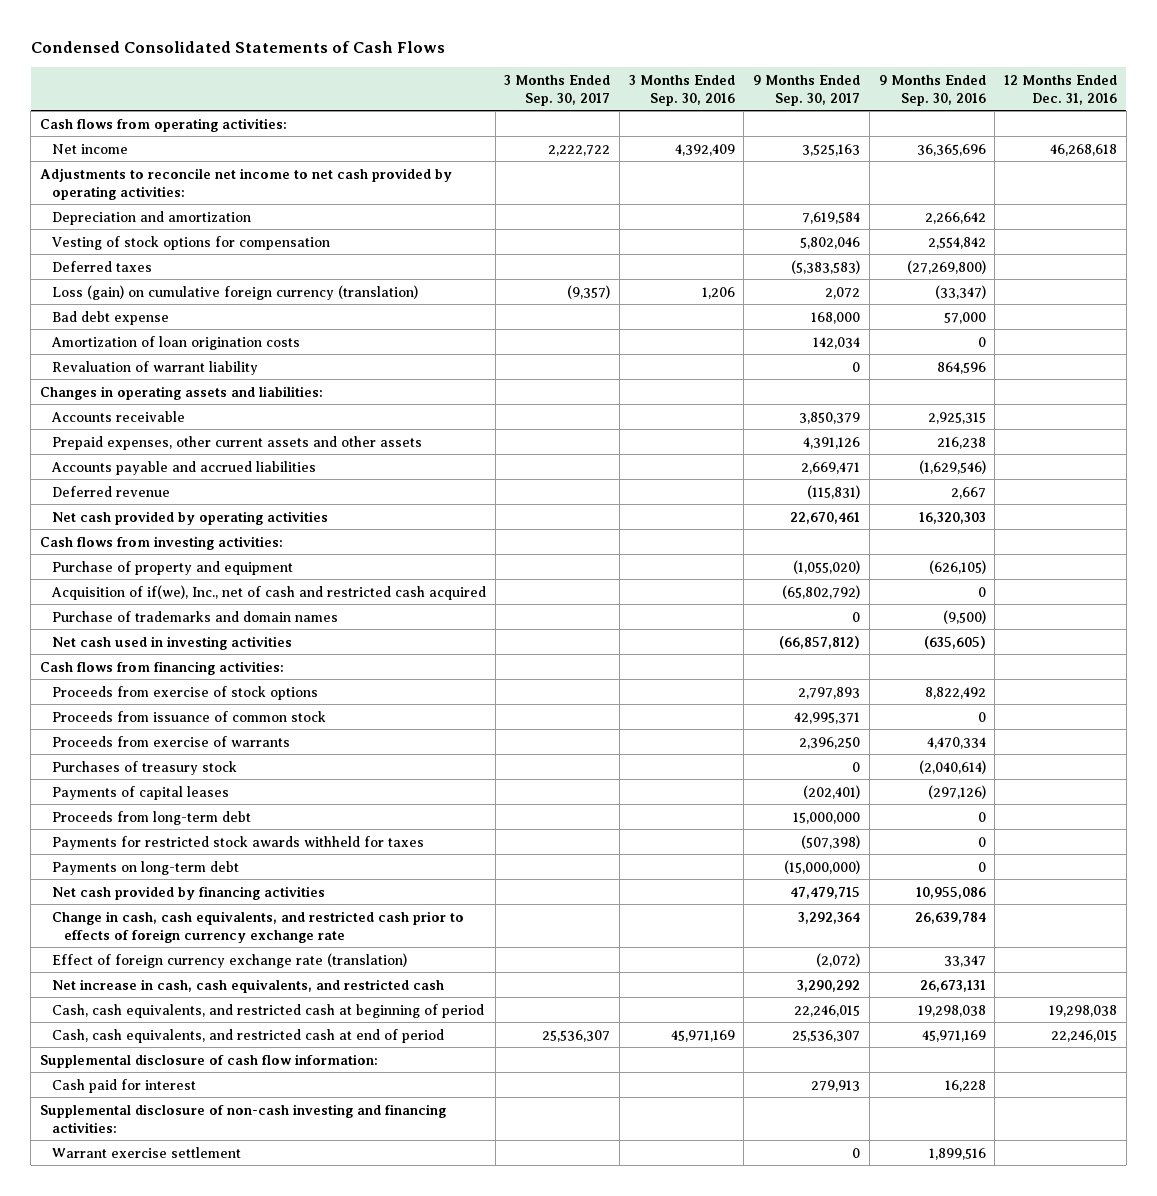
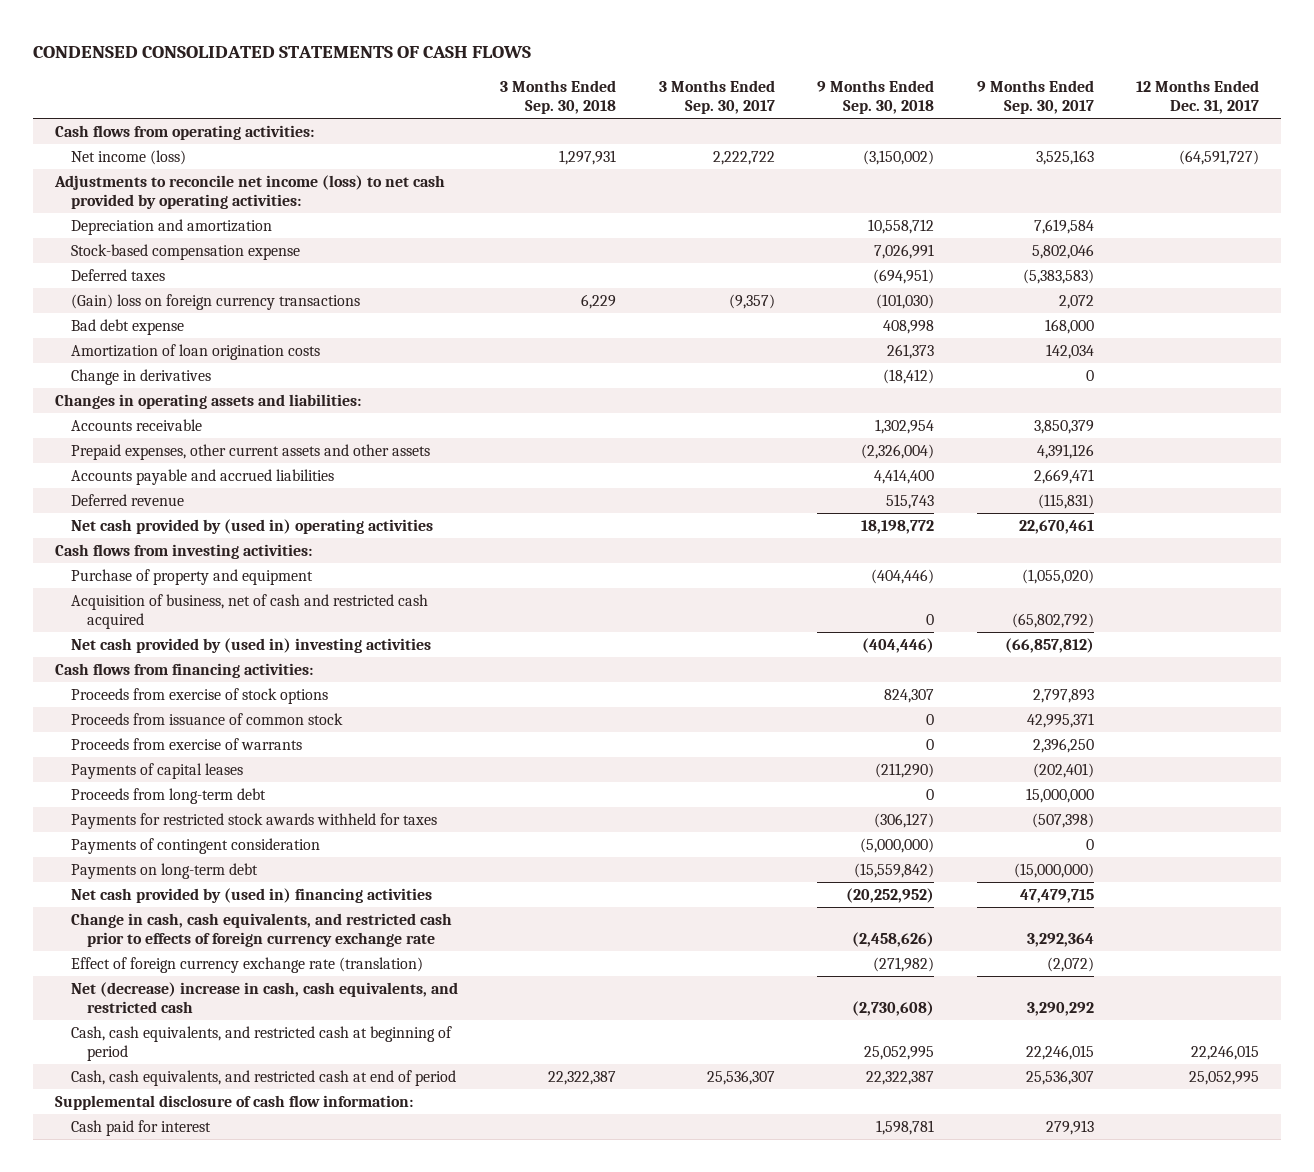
[30,40,445,53] Condensed Consolidated Statements of Cash Flows -> [33,46,532,59] CONDENSED CONSOLIDATED STATEMENTS OF CASH FLOWS
[628,74,735,106] 3 Months Ended Sep. 30, 2016 -> none
[878,74,986,106] 9 Months Ended Sep. 30, 2016 -> none
[1003,74,1117,105] 12 Months Ended Dec. 31, 2016 -> none
none -> [500,80,617,115] 3 Months Ended Sep. 30, 2018
none -> [817,80,935,115] 9 Months Ended Sep. 30, 2018
none -> [1136,80,1260,115] 12 Months Ended Dec. 31, 2017
[52,143,129,154] Net income -> [70,149,186,165] Net income (loss)
[40,167,453,200] Adjustments to reconcile net income to net cash provided by operating activities: -> [53,174,445,210] Adjustments to reconcile net income (loss) to net cash provided by operating activities:
[52,235,331,250] Vesting of stock options for compensation -> [70,243,300,260] Stock-based compensation expense
[52,284,419,300] Loss (gain) on cumulative foreign currency (translation) -> [70,293,360,310] (Gain) loss on foreign currency transactions
[52,360,259,375] Revaluation of warrant liability -> none
none -> [70,368,211,385] Change in derivatives
[52,510,329,525] Net cash provided by operating activities -> [70,518,433,534] Net cash provided by (used in) operating activities
[52,610,339,622] Purchase of trademarks and domain names -> none
[51,584,487,600] Acquisition of if(we), Inc., net of cash and restricted cash acquired -> [70,593,428,630] Acquisition of business, net of cash and restricted cash acquired
[52,635,293,650] Net cash used in investing activities -> [70,637,431,653] Net cash provided by (used in) investing activities
[52,760,238,775] Purchases of treasury stock -> none
none -> [70,837,320,854] Payments of contingent consideration
[52,885,326,900] Net cash provided by financing activities -> [70,887,432,903] Net cash provided by (used in) financing activities
[52,978,445,993] Net increase in cash, cash equivalents, and restricted cash -> [70,981,458,1014] Net (decrease) increase in cash, cash equivalents, and restricted cash
[40,1103,447,1133] Supplemental disclosure of non-cash investing and financing activities: -> none
[52,1146,242,1158] Warrant exercise settlement -> none

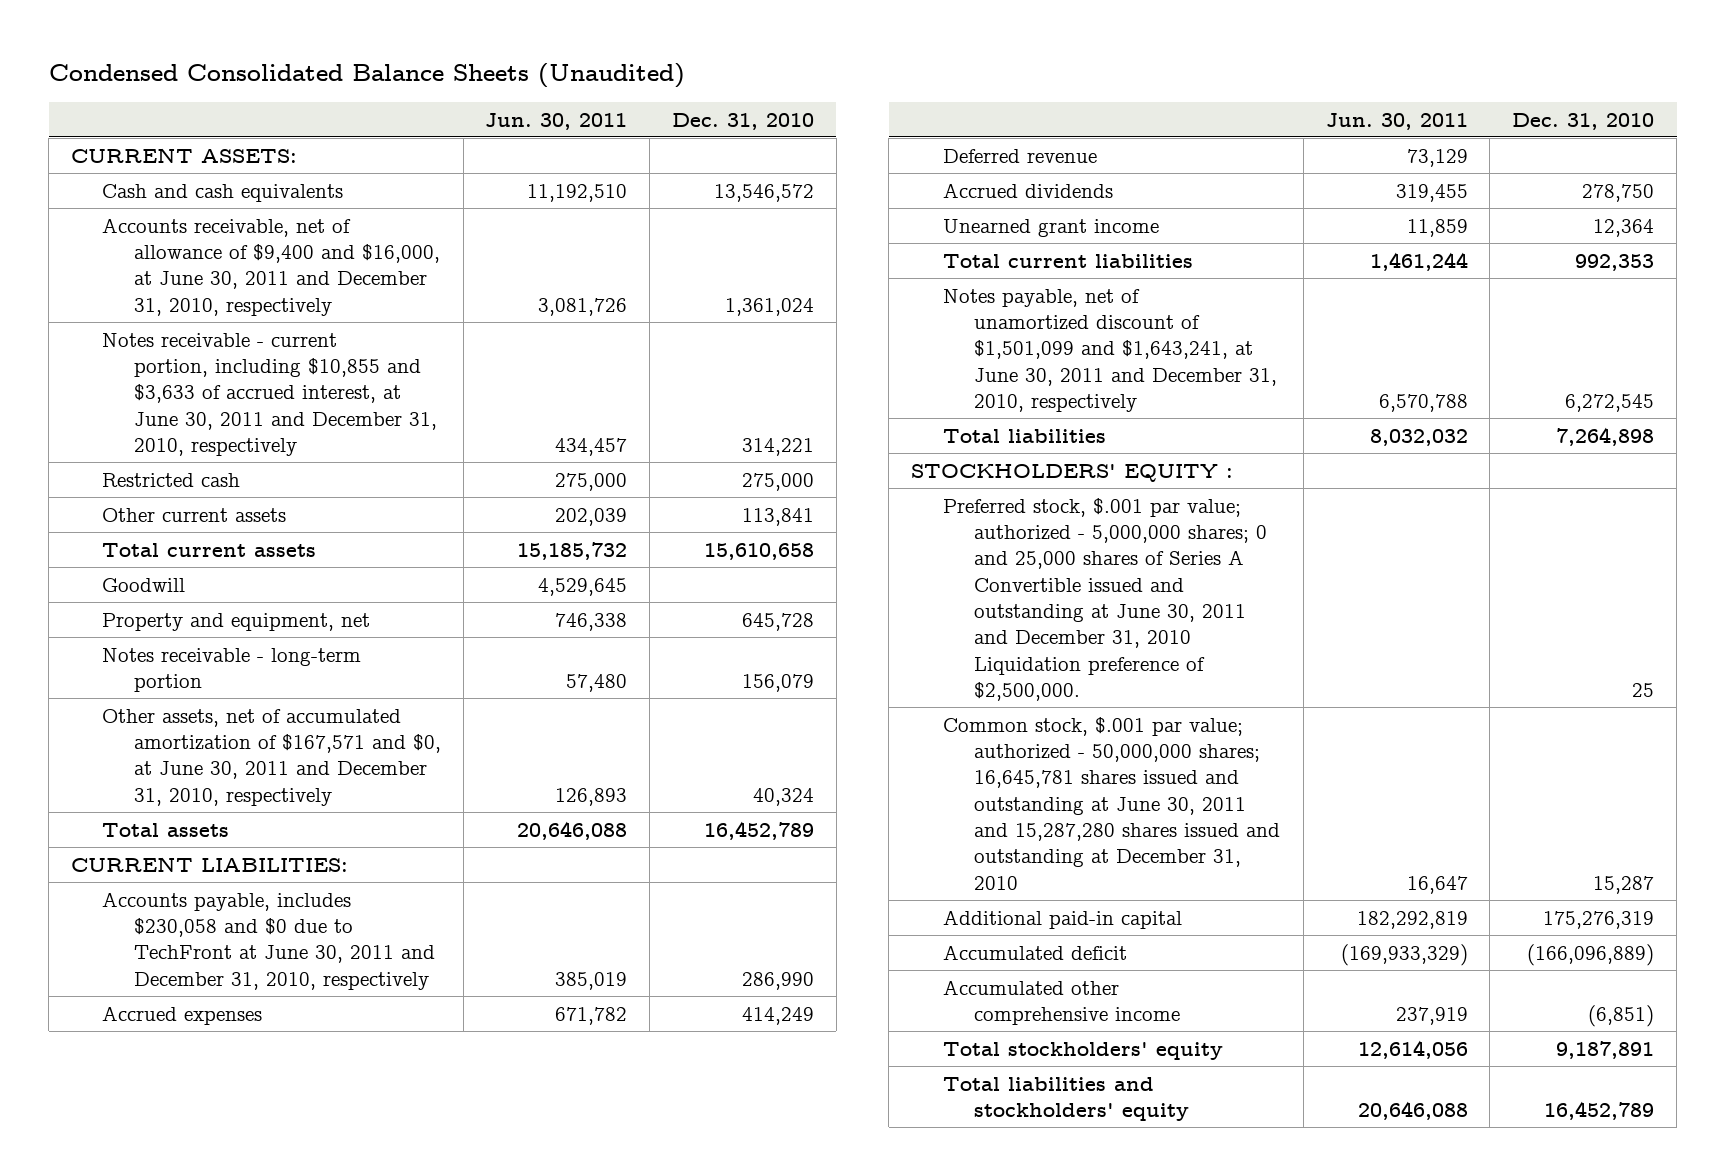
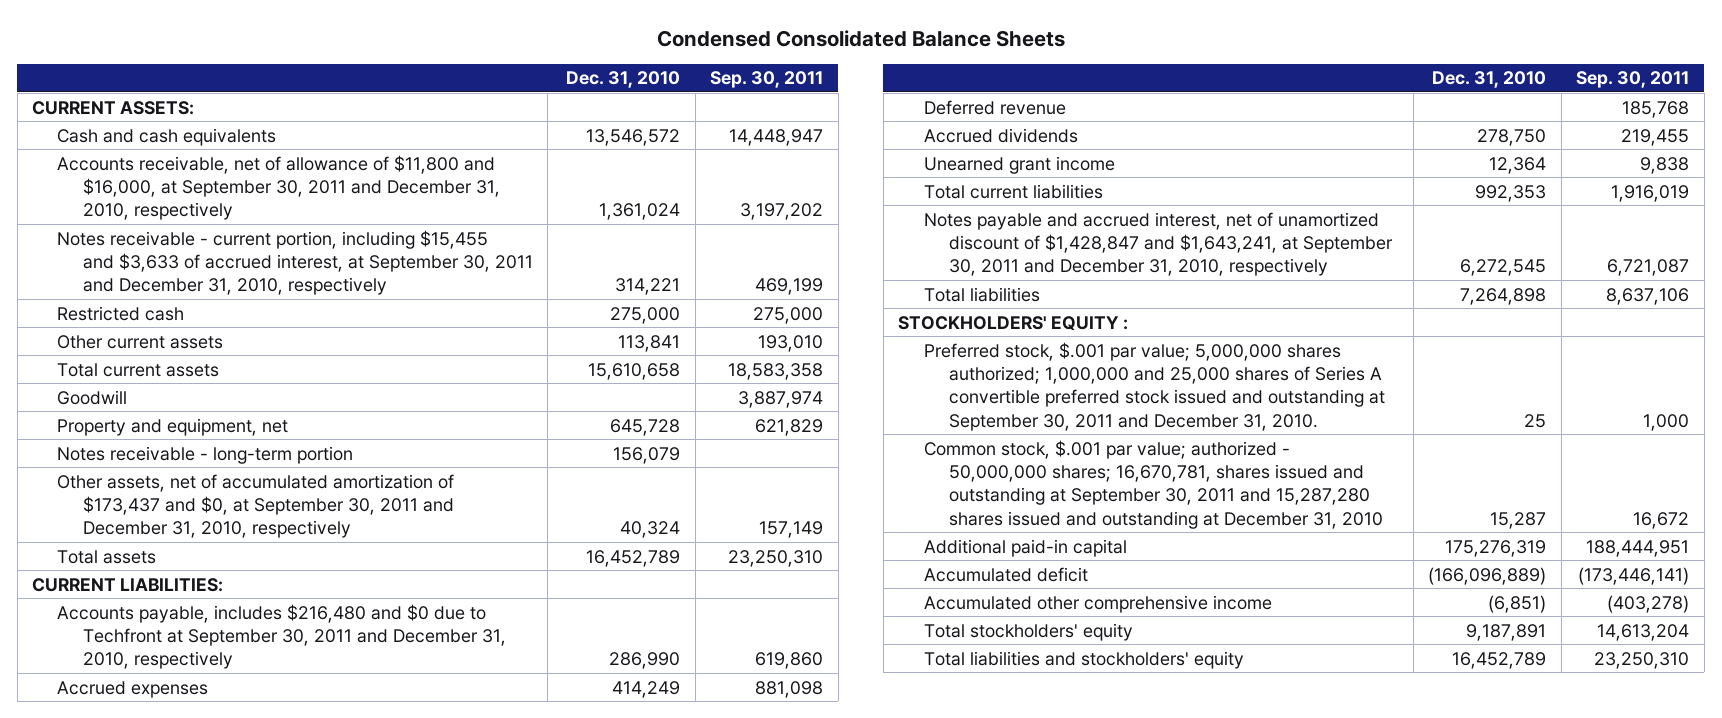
[48,63,685,89] Condensed Consolidated Balance Sheets (Unaudited) -> [656,29,1065,47] Condensed Consolidated Balance Sheets
[485,112,628,130] Jun. 30, 2011 -> none
none -> [710,71,824,89] Sep. 30, 2011
[102,217,440,316] Accounts receivable, net of allowance of $9,400 and $16,000, at June 30, 2011 and December 31, 2010, respectively -> [57,154,500,221] Accounts receivable, net of allowance of $11,800 and $16,000, at September 30, 2011 and December 31, 2010, respectively
[102,332,437,457] Notes receivable - current portion, including $10,855 and $3,633 of accrued interest, at June 30, 2011 and December 31, 2010, respectively -> [57,229,533,296] Notes receivable - current portion, including $15,455 and $3,633 of accrued interest, at September 30, 2011 and December 31, 2010, respectively
[102,708,441,806] Other assets, net of accumulated amortization of $167,571 and $0, at June 30, 2011 and December 31, 2010, respectively -> [57,473,455,539] Other assets, net of accumulated amortization of $173,437 and $0, at September 30, 2011 and December 31, 2010, respectively
[102,891,435,990] Accounts payable, includes $230,058 and $0 due to TechFront at June 30, 2011 and December 31, 2010, respectively -> [57,603,506,670] Accounts payable, includes $216,480 and $0 due to Techfront at September 30, 2011 and December 31, 2010, respectively
[942,288,1277,413] Notes payable, net of unamortized discount of $1,501,099 and $1,643,241, at June 30, 2011 and December 31, 2010, respectively -> [923,211,1393,277] Notes payable and accrued interest, net of unamortized discount of $1,428,847 and $1,643,241, at September 30, 2011 and December 31, 2010, respectively
[942,497,1267,702] Preferred stock, $.001 par value; authorized - 5,000,000 shares; 0 and 25,000 shares of Series A Convertible issued and outstanding at June 30, 2011 and December 31, 2010 Liquidation preference of $2,500,000. -> [923,341,1385,431] Preferred stock, $.001 par value; 5,000,000 shares authorized; 1,000,000 and 25,000 shares of Series A convertible preferred stock issued and outstanding at September 30, 2011 and December 31, 2010.
[942,716,1280,890] Common stock, $.001 par value; authorized - 50,000,000 shares; 16,645,781 shares issued and outstanding at June 30, 2011 and 15,287,280 shares issued and outstanding at December 31, 2010 -> [923,439,1383,529] Common stock, $.001 par value; authorized - 50,000,000 shares; 16,670,781, shares issued and outstanding at September 30, 2011 and 15,287,280 shares issued and outstanding at December 31, 2010

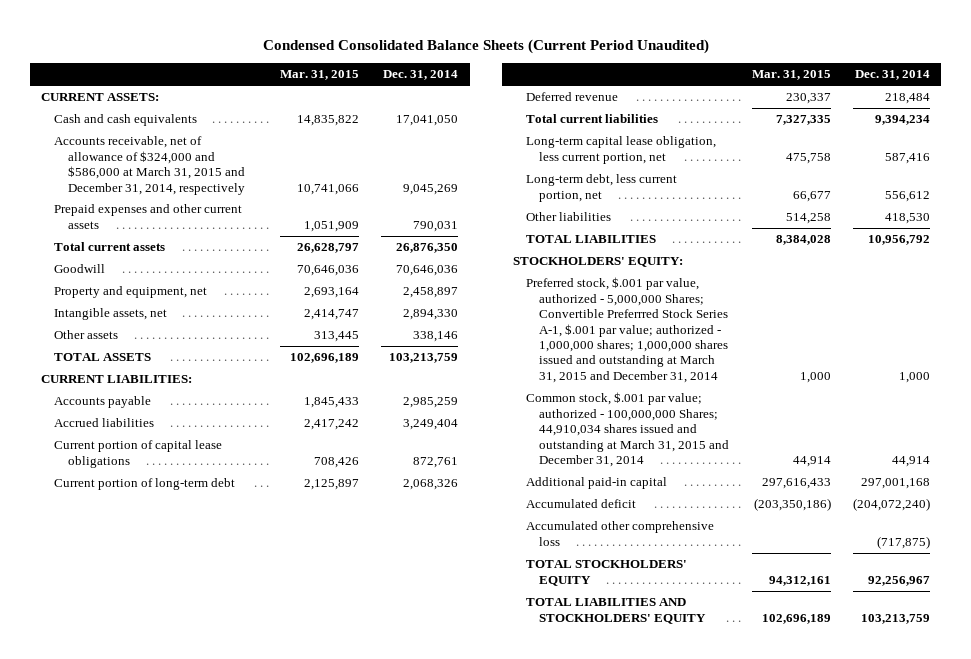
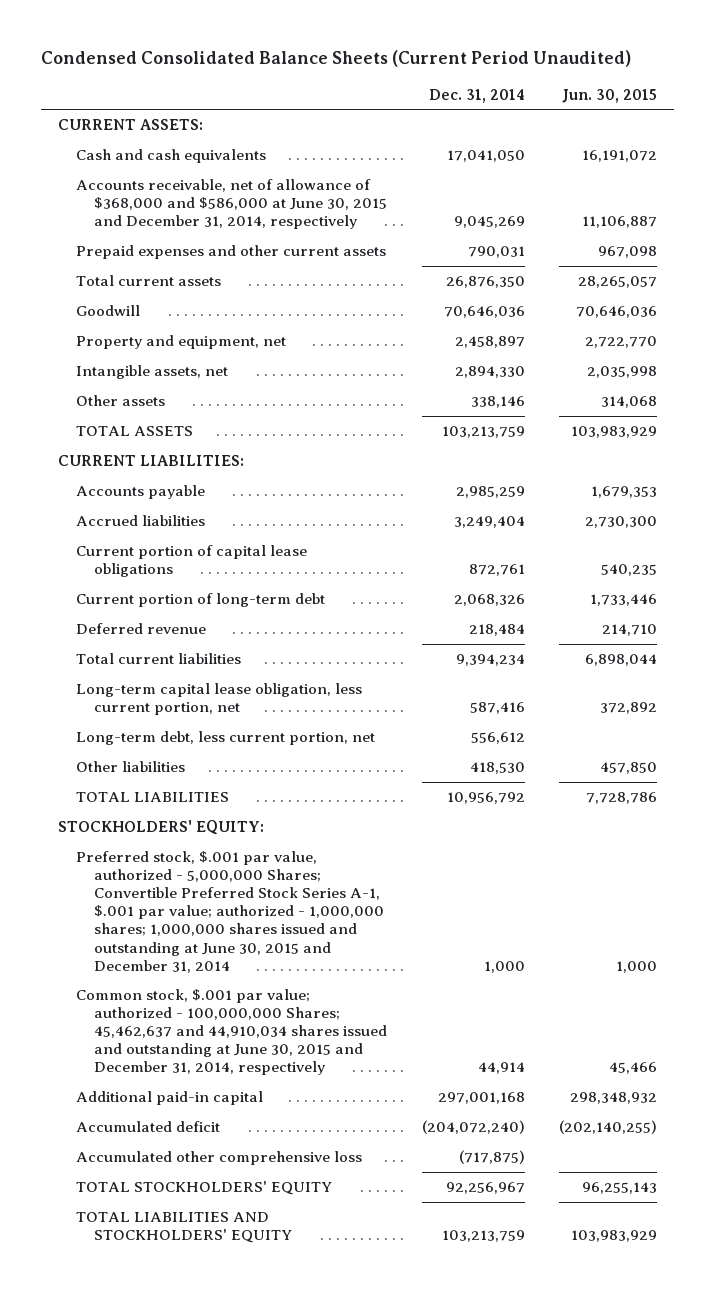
[280,70,360,81] Mar. 31, 2015 -> none
none -> [561,88,657,103] Jun. 30, 2015
[54,136,245,195] Accounts receivable, net of allowance of $324,000 and $586,000 at March 31, 2015 and December 31, 2014, respectively -> [76,179,388,230] Accounts receivable, net of allowance of $368,000 and $586,000 at June 30, 2015 and December 31, 2014, respectively
[526,277,729,383] Preferred stock, $.001 par value, authorized - 5,000,000 Shares; Convertible Preferrred Stock Series A-1, $.001 par value; authorized - 1,000,000 shares; 1,000,000 shares issued and outstanding at March 31, 2015 and December 31, 2014 -> [76,851,385,973] Preferred stock, $.001 par value, authorized - 5,000,000 Shares; Convertible Preferred Stock Series A-1, $.001 par value; authorized - 1,000,000 shares; 1,000,000 shares issued and outstanding at June 30, 2015 and December 31, 2014
[526,392,730,467] Common stock, $.001 par value; authorized - 100,000,000 Shares; 44,910,034 shares issued and outstanding at March 31, 2015 and December 31, 2014 -> [76,989,388,1076] Common stock, $.001 par value; authorized - 100,000,000 Shares; 45,462,637 and 44,910,034 shares issued and outstanding at June 30, 2015 and December 31, 2014, respectively

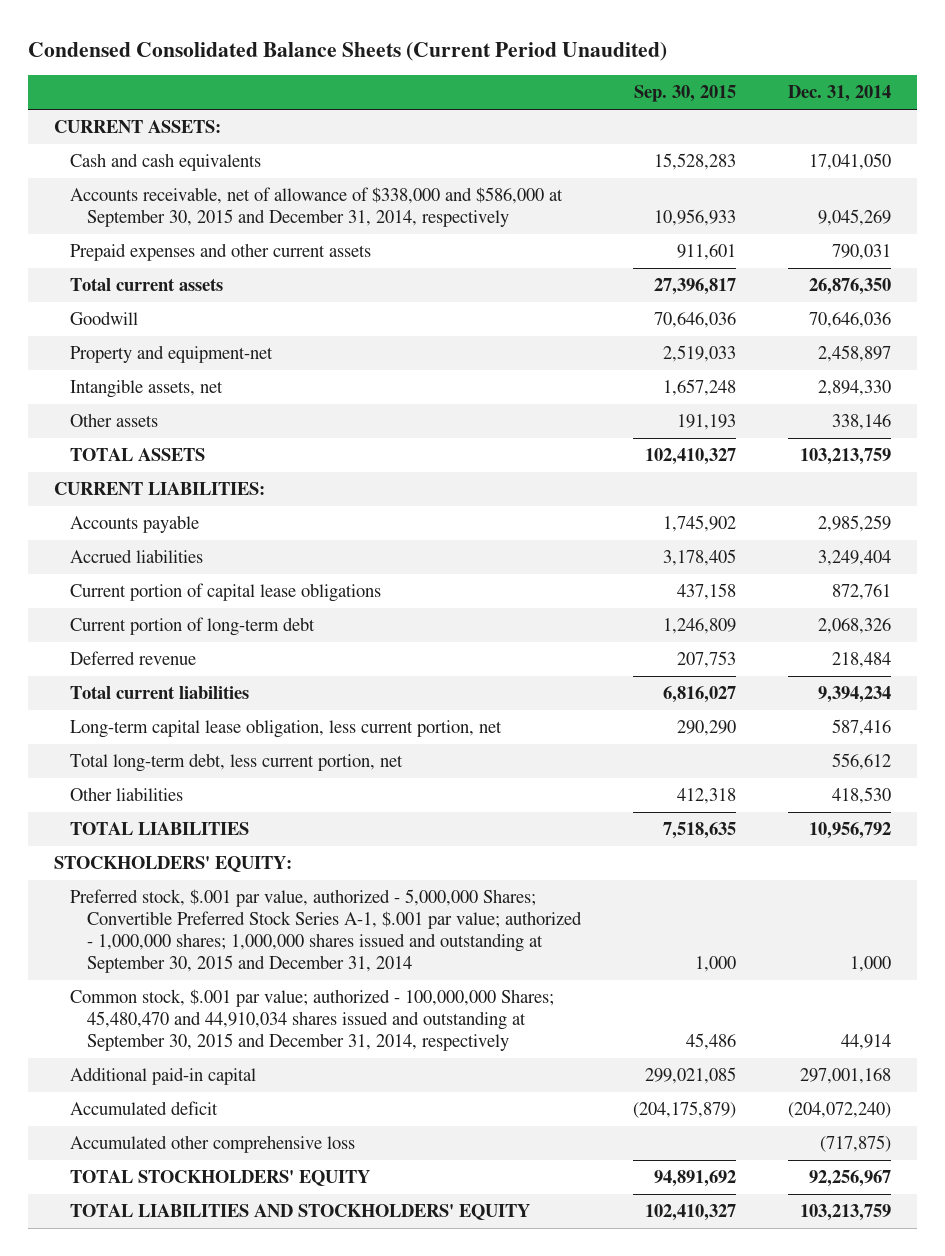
[561,88,657,103] Jun. 30, 2015 -> none
none -> [633,85,736,103] Sep. 30, 2015
[76,179,388,230] Accounts receivable, net of allowance of $368,000 and $586,000 at June 30, 2015 and December 31, 2014, respectively -> [70,187,564,227] Accounts receivable, net of allowance of $338,000 and $586,000 at September 30, 2015 and December 31, 2014, respectively
[76,335,287,350] Property and equipment, net -> [70,345,274,364] Property and equipment-net
[76,731,376,746] Long-term debt, less current portion, net -> [70,753,404,773] Total long-term debt, less current portion, net
[76,851,385,973] Preferred stock, $.001 par value, authorized - 5,000,000 Shares; Convertible Preferred Stock Series A-1, $.001 par value; authorized - 1,000,000 shares; 1,000,000 shares issued and outstanding at June 30, 2015 and December 31, 2014 -> [70,889,583,973] Preferred stock, $.001 par value, authorized - 5,000,000 Shares; Convertible Preferred Stock Series A-1, $.001 par value; authorized - 1,000,000 shares; 1,000,000 shares issued and outstanding at September 30, 2015 and December 31, 2014
[76,989,388,1076] Common stock, $.001 par value; authorized - 100,000,000 Shares; 45,462,637 and 44,910,034 shares issued and outstanding at June 30, 2015 and December 31, 2014, respectively -> [70,989,555,1051] Common stock, $.001 par value; authorized - 100,000,000 Shares; 45,480,470 and 44,910,034 shares issued and outstanding at September 30, 2015 and December 31, 2014, respectively

